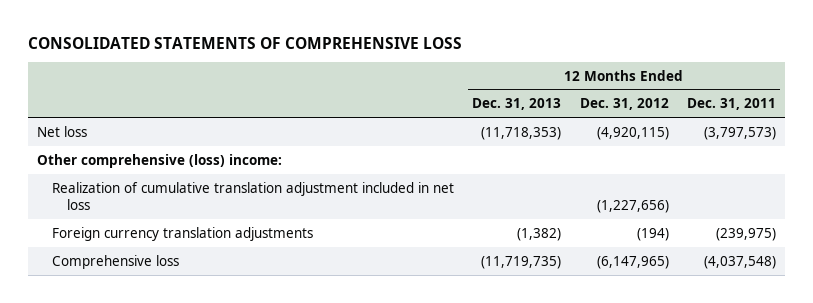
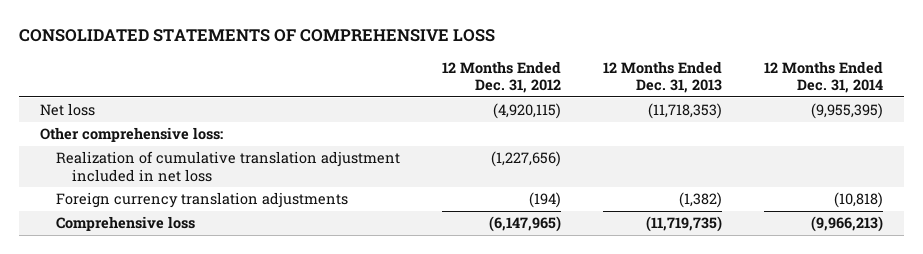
[686,98,776,111] Dec. 31, 2011 -> none
none -> [763,60,883,94] 12 Months Ended Dec. 31, 2014
[37,153,283,168] Other comprehensive (loss) income: -> [40,127,224,143] Other comprehensive loss:

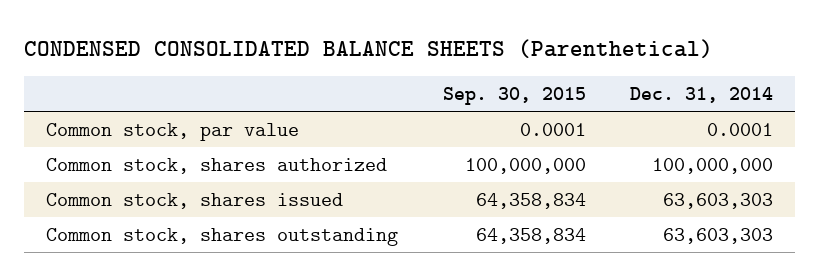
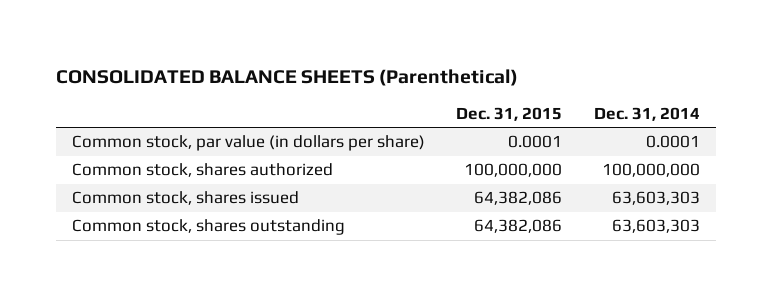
[24,38,714,58] CONDENSED CONSOLIDATED BALANCE SHEETS (Parenthetical) -> [56,68,519,86] CONSOLIDATED BALANCE SHEETS (Parenthetical)
[442,86,586,105] Sep. 30, 2015 -> none
none -> [456,106,563,121] Dec. 31, 2015
[46,122,300,141] Common stock, par value -> [72,135,426,152] Common stock, par value (in dollars per share)

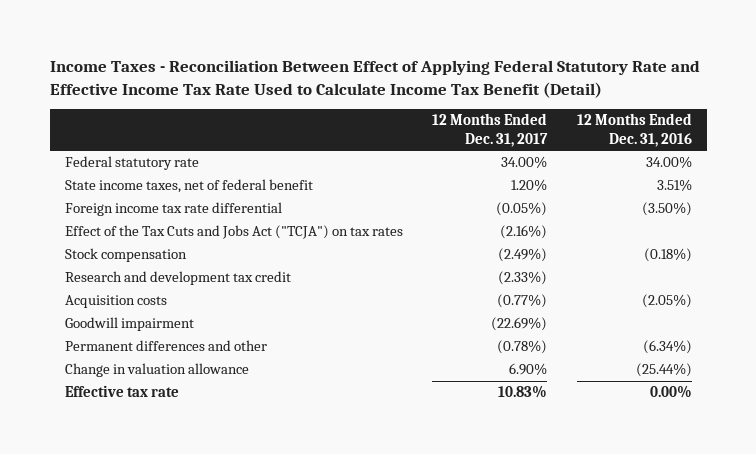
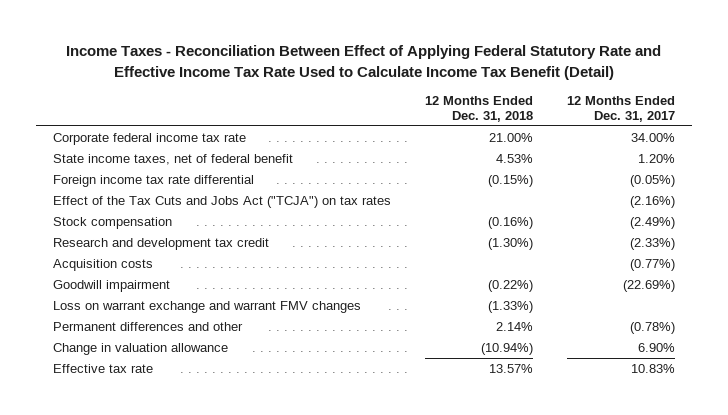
[576,113,692,147] 12 Months Ended Dec. 31, 2016 -> none
none -> [424,95,533,122] 12 Months Ended Dec. 31, 2018
[64,156,199,171] Federal statutory rate -> [53,132,247,145] Corporate federal income tax rate
none -> [53,300,362,313] Loss on warrant exchange and warrant FMV changes

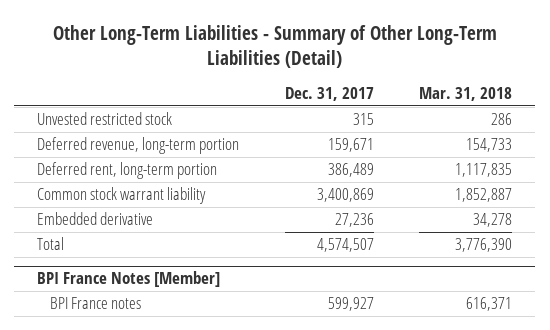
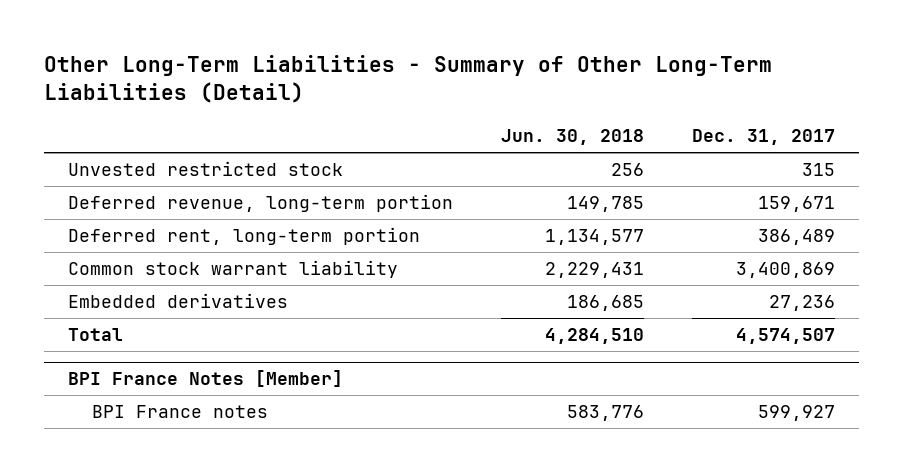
[419,87,513,102] Mar. 31, 2018 -> none
none -> [500,129,644,146] Jun. 30, 2018
[37,212,154,226] Embedded derivative -> [67,293,288,309] Embedded derivatives

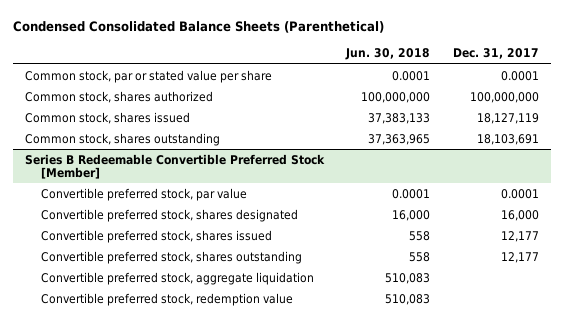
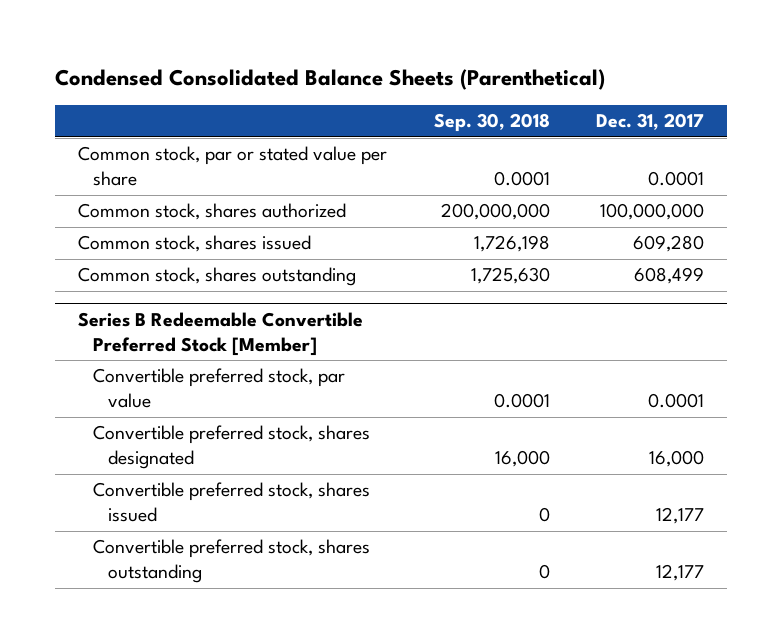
[345,48,431,61] Jun. 30, 2018 -> none
none -> [433,113,550,133] Sep. 30, 2018
[477,112,540,124] 18,127,119 -> [633,235,705,253] 609,280
[477,133,540,145] 18,103,691 -> [634,267,705,285] 608,499
[41,271,315,285] Convertible preferred stock, aggregate liquidation -> none
[41,292,294,306] Convertible preferred stock, redemption value -> none

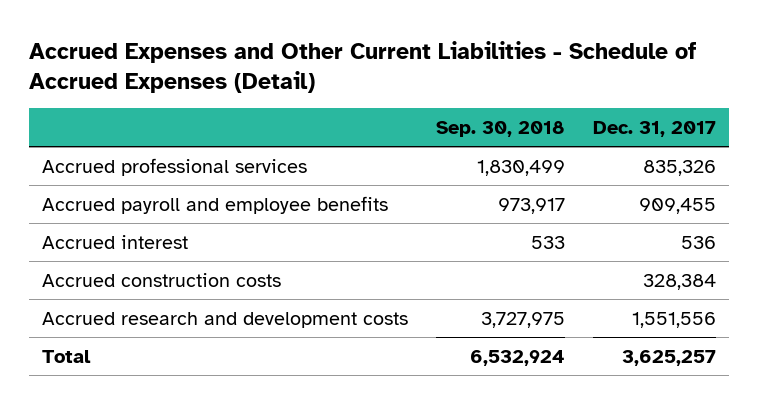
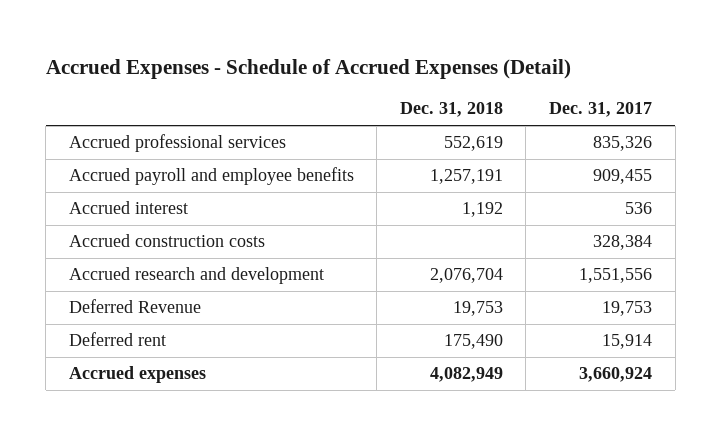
[28,40,696,93] Accrued Expenses and Other Current Liabilities - Schedule of Accrued Expenses (Detail) -> [45,58,571,79] Accrued Expenses - Schedule of Accrued Expenses (Detail)
[435,120,565,137] Sep. 30, 2018 -> none
none -> [399,102,503,118] Dec. 31, 2018
[42,349,92,363] Total -> none
[42,311,409,328] Accrued research and development costs -> [68,267,324,285] Accrued research and development
none -> [68,299,201,314] Deferred Revenue
none -> [68,332,166,347] Deferred rent
none -> [68,366,206,384] Accrued expenses

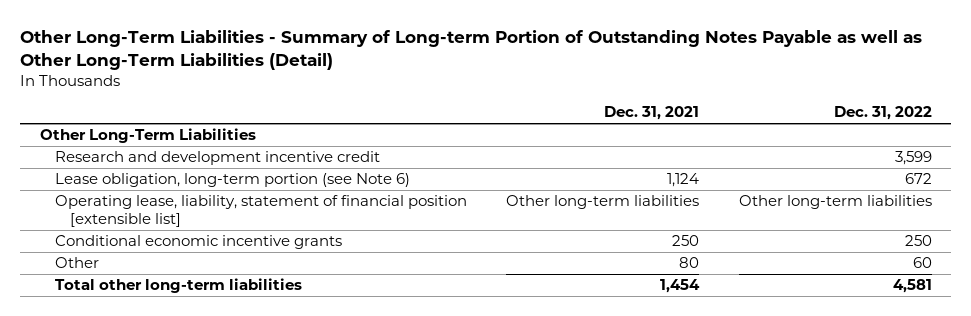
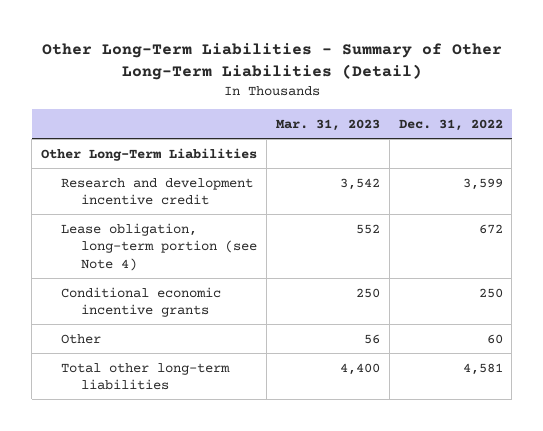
[20,30,923,71] Other Long-Term Liabilities - Summary of Long-term Portion of Outstanding Notes Payable as well as Other Long-Term Liabilities (Detail) -> [41,42,502,80] Other Long-Term Liabilities - Summary of Other Long-Term Liabilities (Detail)
[604,106,700,121] Dec. 31, 2021 -> none
none -> [275,118,380,131] Mar. 31, 2023
[54,195,467,228] Operating lease, liability, statement of financial position [extensible list] -> none
[54,173,410,188] Lease obligation, long-term portion (see Note 6) -> [61,222,258,271] Lease obligation, long-term portion (see Note 4)

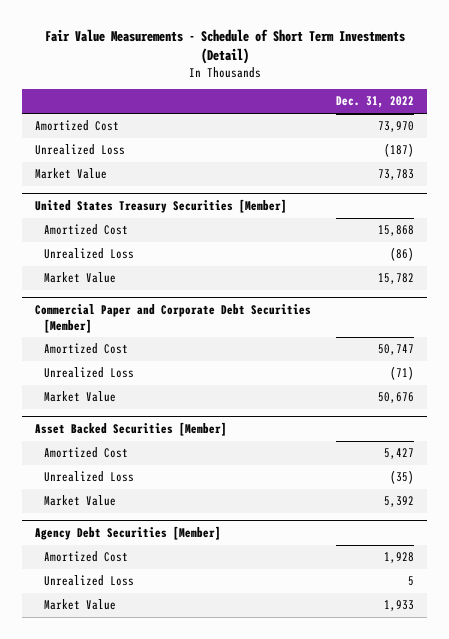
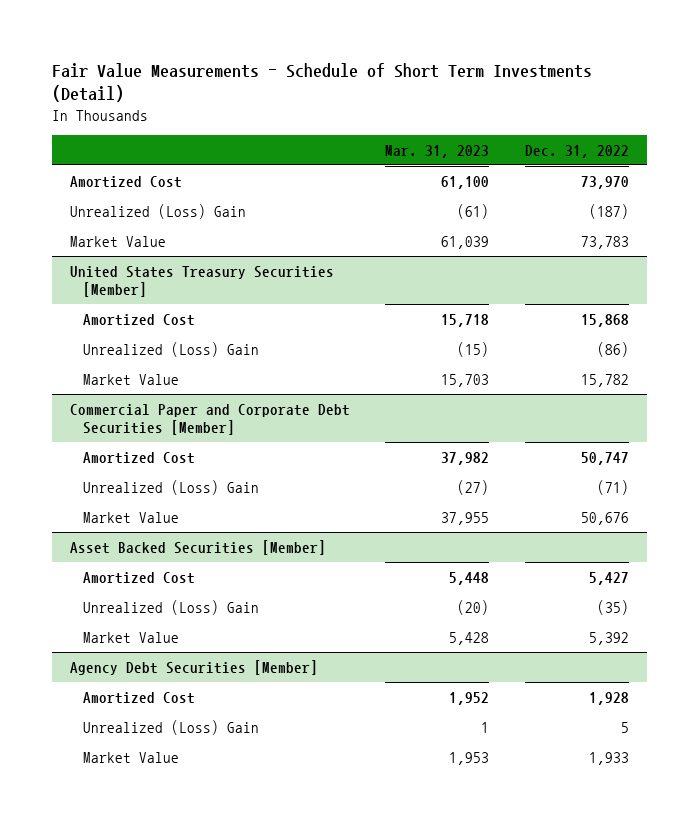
none -> [385,144,490,158] Mar. 31, 2023
[34,144,125,156] Unrealized Loss -> [69,203,246,219] Unrealized (Loss) Gain
[43,248,134,260] Unrealized Loss -> [82,341,259,357] Unrealized (Loss) Gain
[43,367,134,379] Unrealized Loss -> [82,479,259,495] Unrealized (Loss) Gain
[43,471,134,483] Unrealized Loss -> [82,599,259,615] Unrealized (Loss) Gain
[43,575,134,587] Unrealized Loss -> [82,719,259,735] Unrealized (Loss) Gain

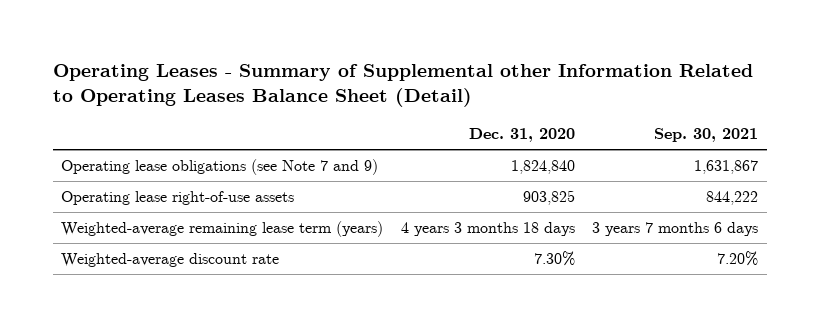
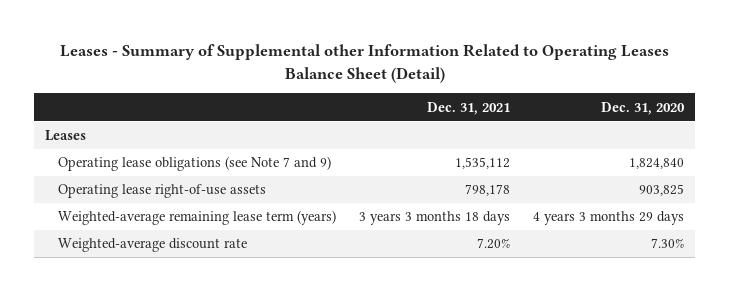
[52,64,753,108] Operating Leases - Summary of Supplemental other Information Related to Operating Leases Balance Sheet (Detail) -> [59,44,669,83] Leases - Summary of Supplemental other Information Related to Operating Leases Balance Sheet (Detail)
[654,128,759,143] Sep. 30, 2021 -> none
none -> [426,101,510,115] Dec. 31, 2021
none -> [45,130,87,142] Leases
[400,222,575,237] 4 years 3 months 18 days -> [532,211,684,226] 4 years 3 months 29 days

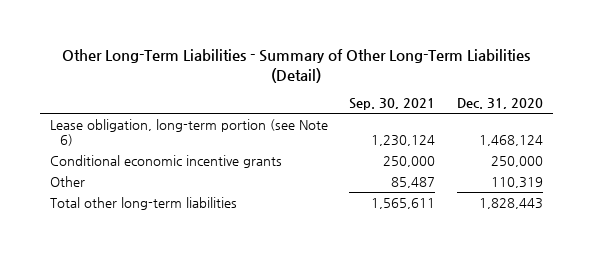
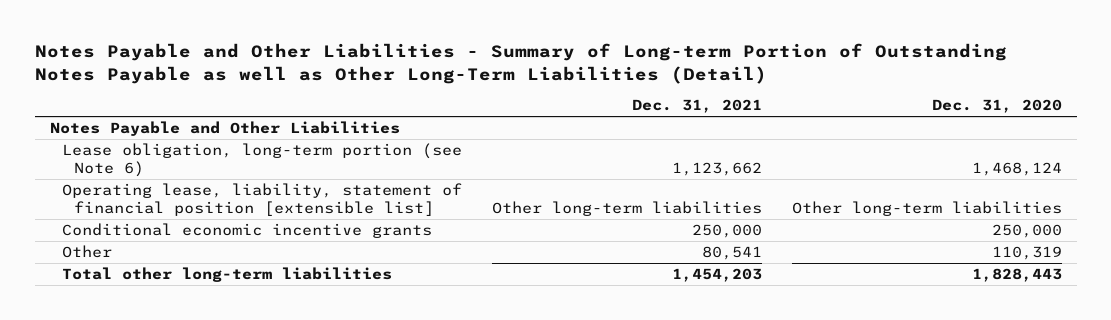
[62,48,531,83] Other Long-Term Liabilities - Summary of Other Long-Term Liabilities (Detail) -> [34,43,1007,84] Notes Payable and Other Liabilities - Summary of Long-term Portion of Outstanding Notes Payable as well as Other Long-Term Liabilities (Detail)
[349,98,436,111] Sep. 30, 2021 -> none
none -> [631,99,762,114] Dec. 31, 2021
none -> [49,121,400,137] Notes Payable and Other Liabilities
none -> [62,183,463,216] Operating lease, liability, statement of financial position [extensible list]

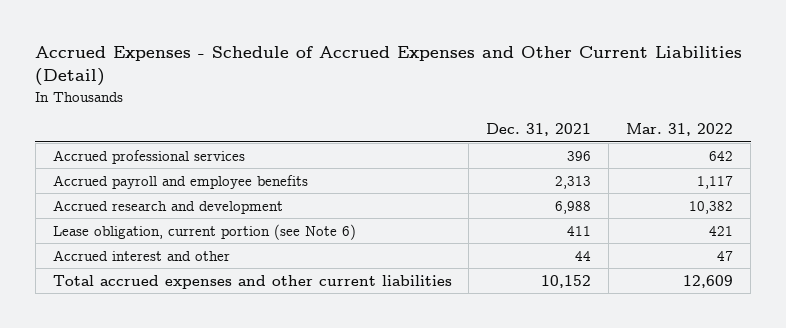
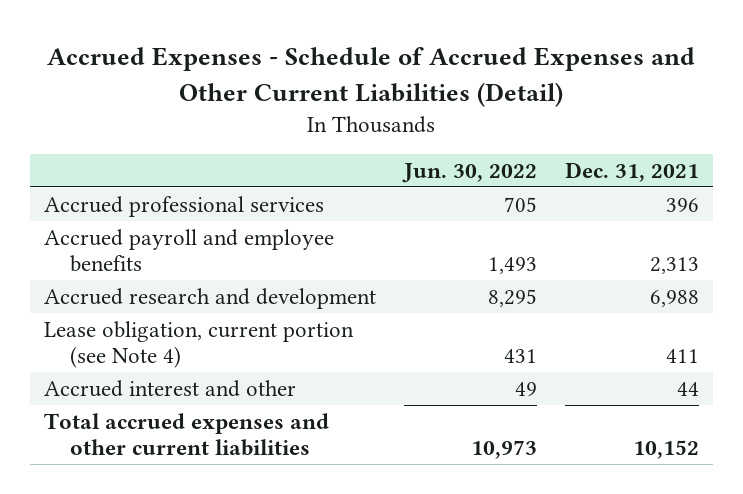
[626,123,734,137] Mar. 31, 2022 -> none
none -> [401,163,537,184] Jun. 30, 2022
[52,223,356,240] Lease obligation, current portion (see Note 6) -> [43,320,354,368] Lease obligation, current portion (see Note 4)

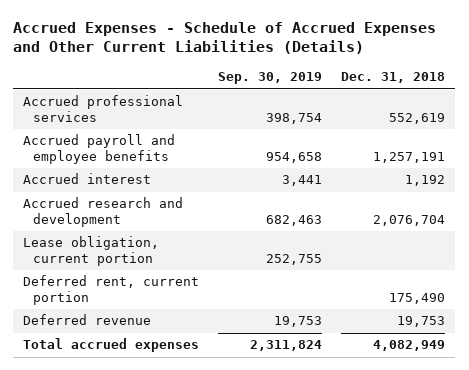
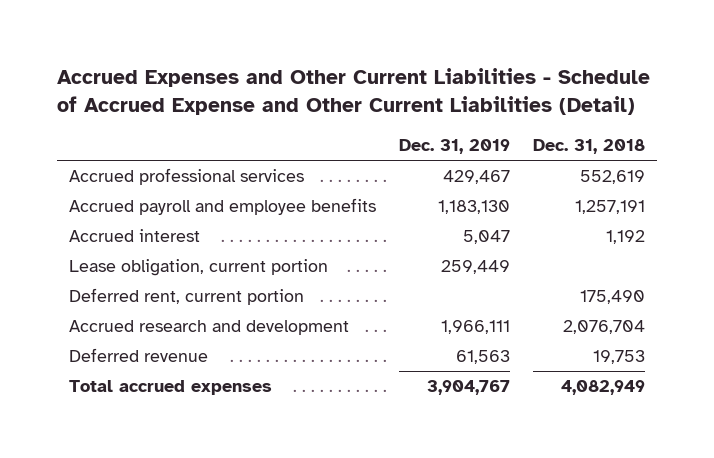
[13,21,437,55] Accrued Expenses - Schedule of Accrued Expenses and Other Current Liabilities (Details) -> [56,68,650,116] Accrued Expenses and Other Current Liabilities - Schedule of Accrued Expense and Other Current Liabilities (Detail)
[218,72,323,85] Sep. 30, 2019 -> none
none -> [398,139,510,155] Dec. 31, 2019
[23,197,184,227] Accrued research and development -> [68,320,349,336] Accrued research and development

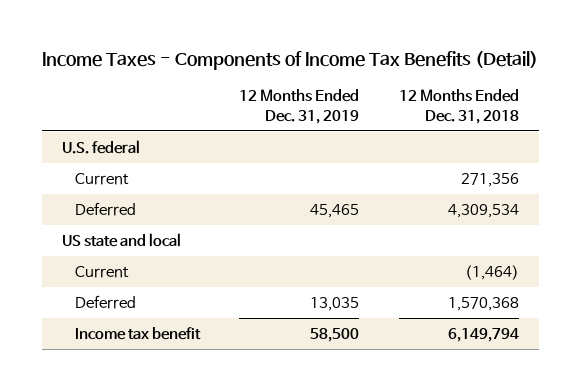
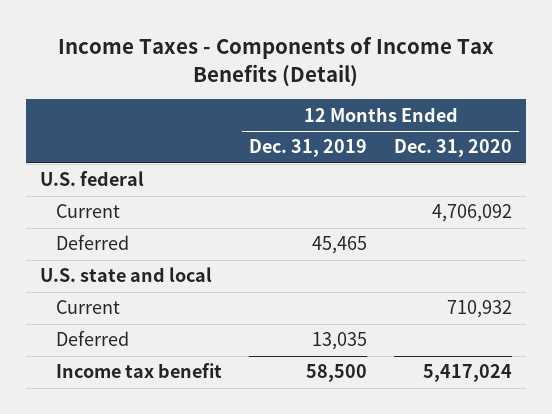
[399,89,520,124] 12 Months Ended Dec. 31, 2018 -> none
none -> [394,139,513,158] Dec. 31, 2020
[61,232,181,247] US state and local -> [39,267,212,283] U.S. state and local

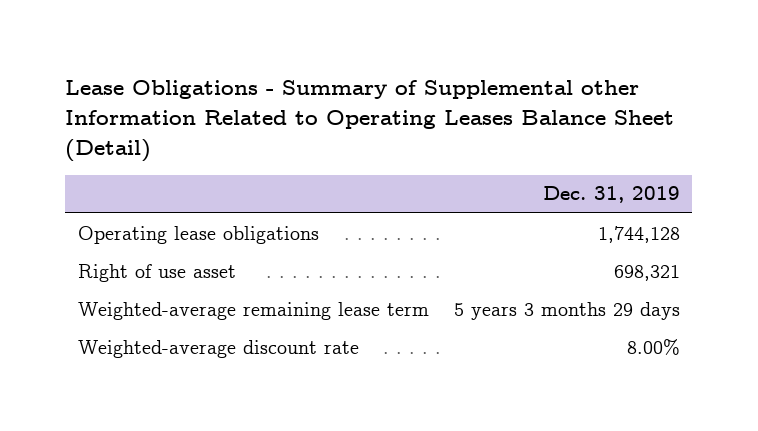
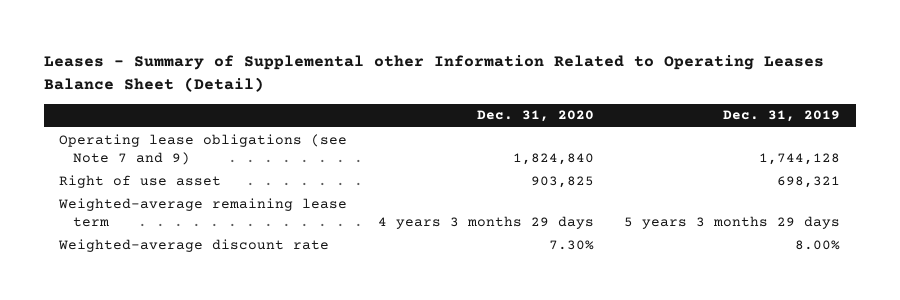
[65,80,675,163] Lease Obligations - Summary of Supplemental other Information Related to Operating Leases Balance Sheet (Detail) -> [43,55,824,93] Leases - Summary of Supplemental other Information Related to Operating Leases Balance Sheet (Detail)
none -> [476,110,594,123] Dec. 31, 2020
[77,225,319,244] Operating lease obligations -> [59,133,348,165] Operating lease obligations (see Note 7 and 9)

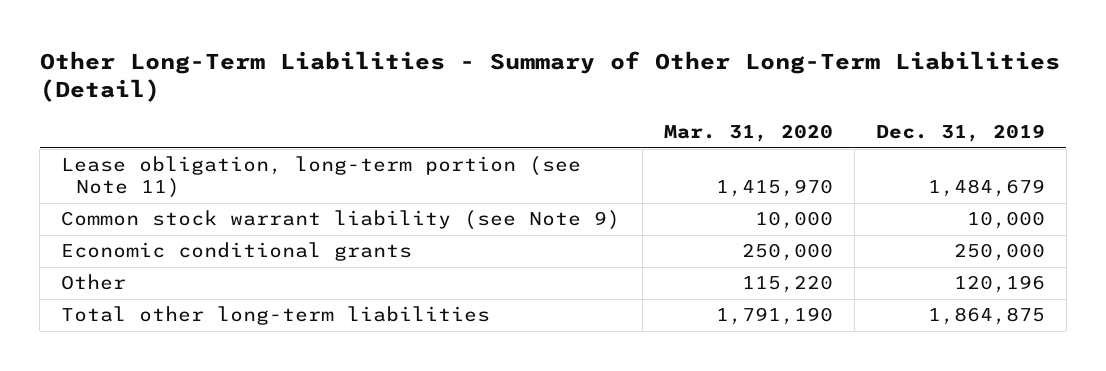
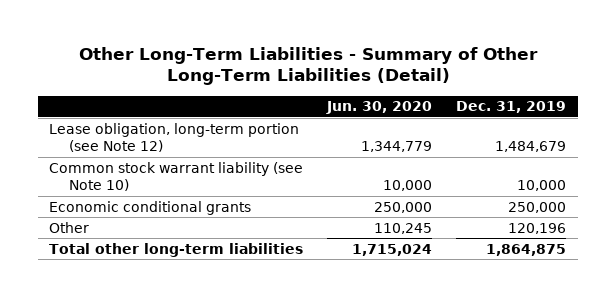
[663,124,833,143] Mar. 31, 2020 -> none
none -> [326,101,433,115] Jun. 30, 2020
[61,156,582,199] Lease obligation, long-term portion (see Note 11) -> [49,122,300,153] Lease obligation, long-term portion (see Note 12)
[61,210,621,231] Common stock warrant liability (see Note 9) -> [49,161,304,192] Common stock warrant liability (see Note 10)

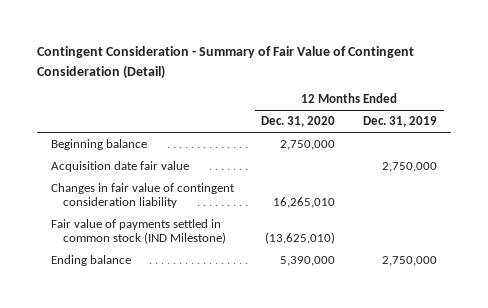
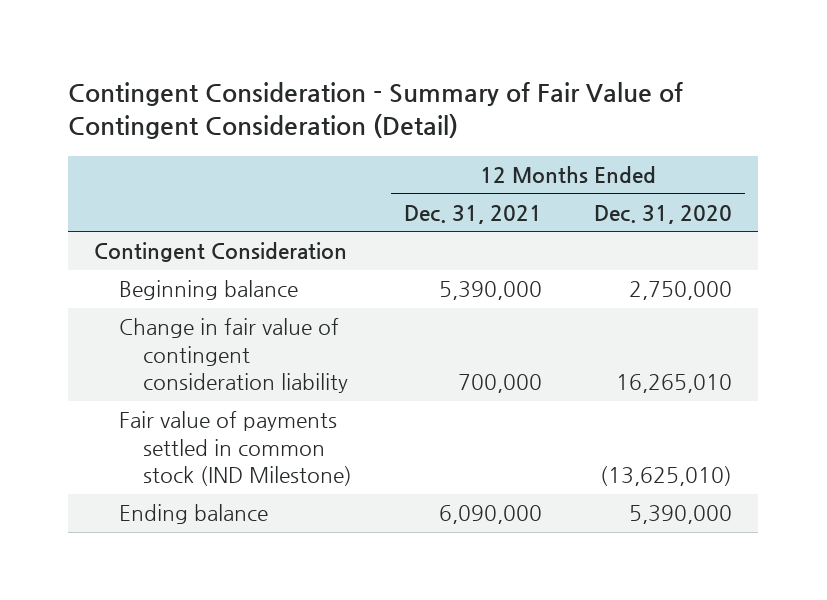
[362,116,437,128] Dec. 31, 2019 -> none
none -> [404,204,543,224] Dec. 31, 2021
none -> [94,242,348,263] Contingent Consideration
[50,161,189,173] Acquisition date fair value -> none
[50,183,235,209] Changes in fair value of contingent consideration liability -> [118,318,349,394] Change in fair value of contingent consideration liability

